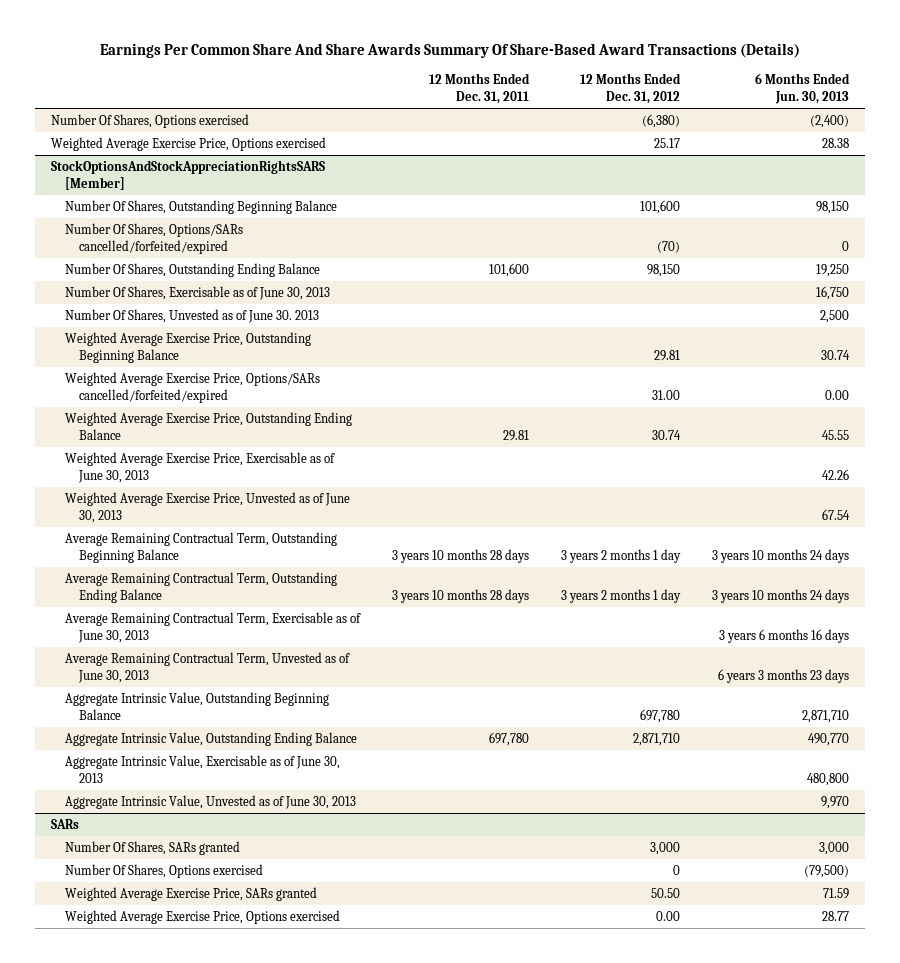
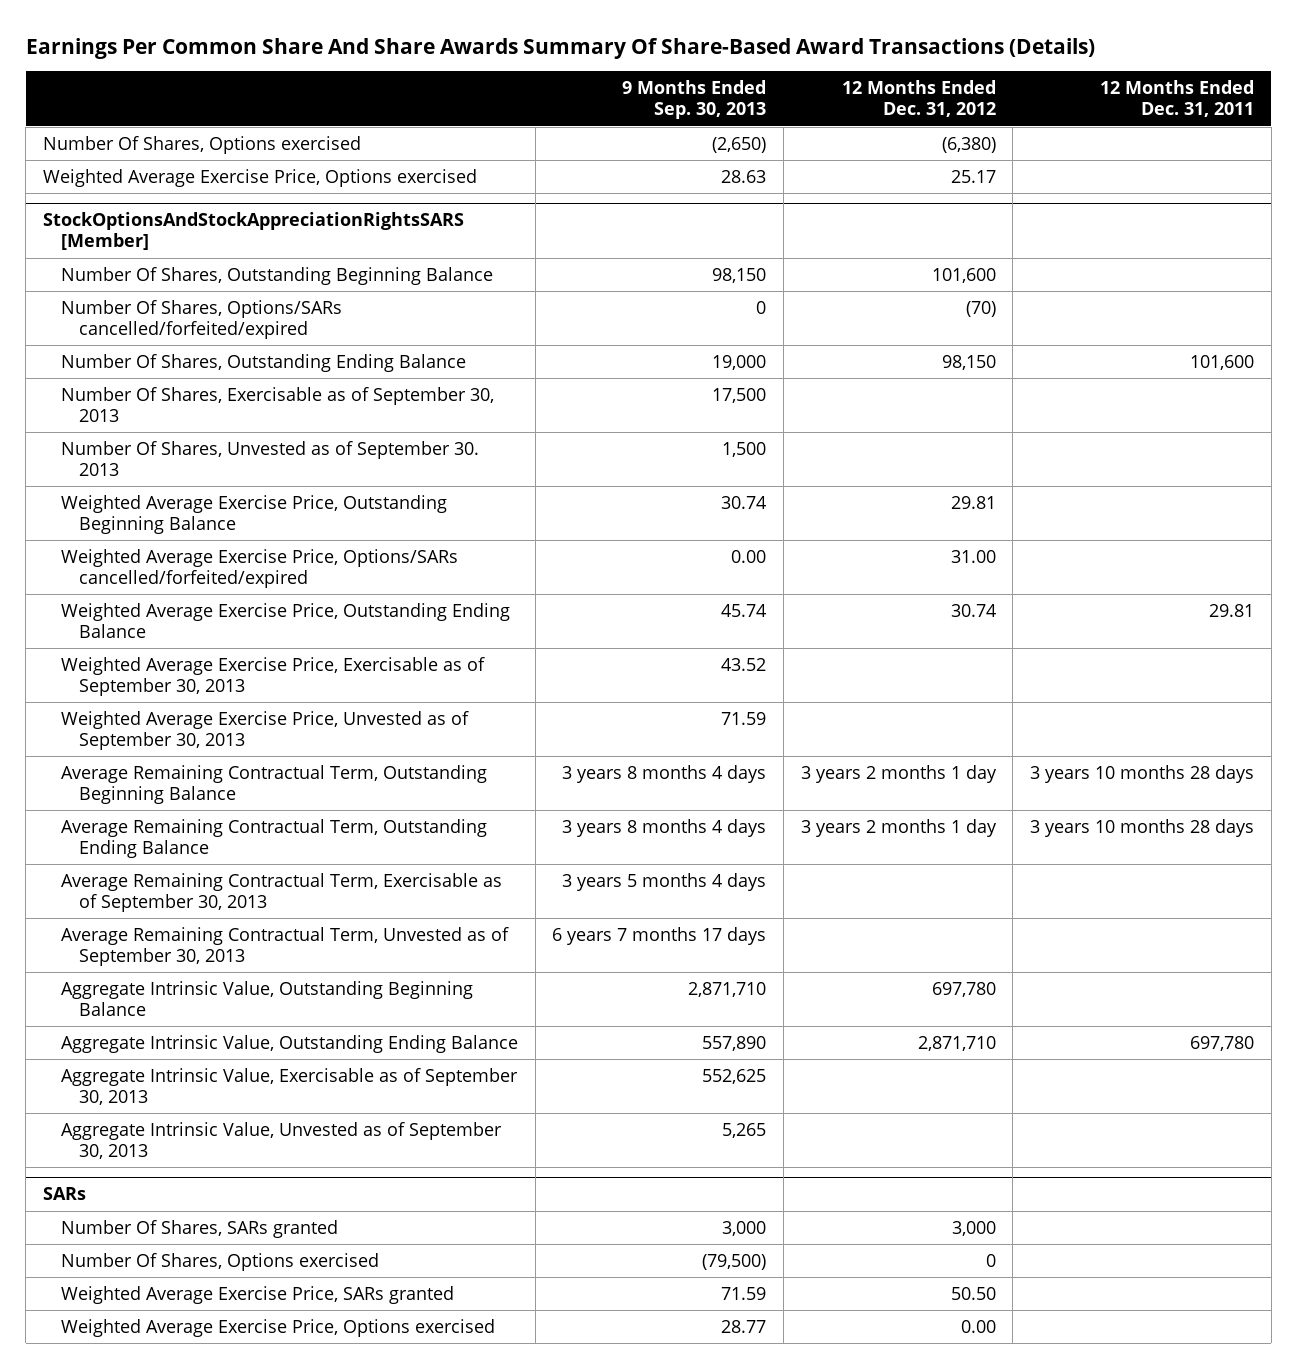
[755,73,851,105] 6 Months Ended Jun. 30, 2013 -> none
none -> [622,80,767,120] 9 Months Ended Sep. 30, 2013
[64,286,330,301] Number Of Shares, Exercisable as of June 30, 2013 -> [60,386,494,422] Number Of Shares, Exercisable as of September 30, 2013
[64,309,319,324] Number Of Shares, Unvested as of June 30. 2013 -> [60,440,479,476] Number Of Shares, Unvested as of September 30. 2013
[64,452,335,483] Weighted Average Exercise Price, Exercisable as of June 30, 2013 -> [60,656,485,696] Weighted Average Exercise Price, Exercisable as of September 30, 2013
[64,492,350,523] Weighted Average Exercise Price, Unvested as of June 30, 2013 -> [60,710,469,750] Weighted Average Exercise Price, Unvested as of September 30, 2013
[64,612,361,643] Average Remaining Contractual Term, Exercisable as of June 30, 2013 -> [60,872,502,912] Average Remaining Contractual Term, Exercisable as of September 30, 2013
[64,652,350,683] Average Remaining Contractual Term, Unvested as of June 30, 2013 -> [60,926,509,966] Average Remaining Contractual Term, Unvested as of September 30, 2013
[64,755,340,783] Aggregate Intrinsic Value, Exercisable as of June 30, 2013 -> [60,1067,518,1105] Aggregate Intrinsic Value, Exercisable as of September 30, 2013
[64,795,356,810] Aggregate Intrinsic Value, Unvested as of June 30, 2013 -> [60,1121,502,1159] Aggregate Intrinsic Value, Unvested as of September 30, 2013

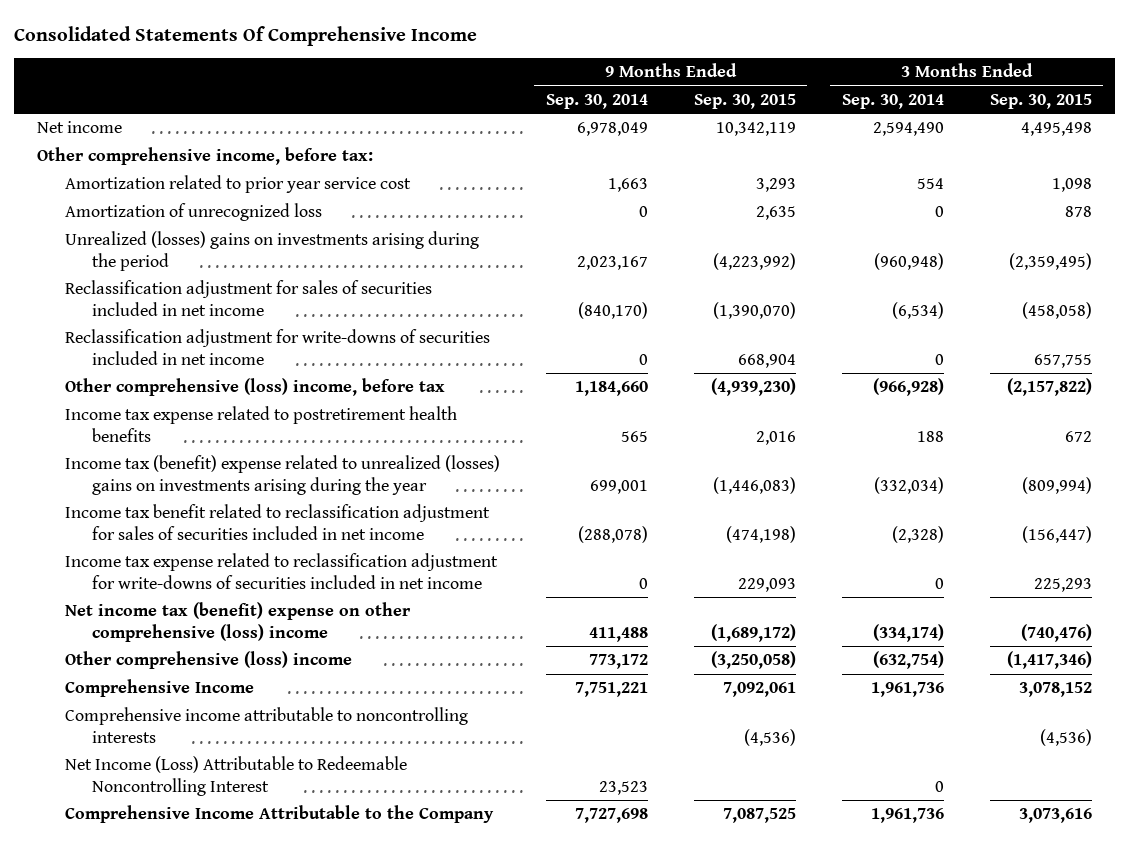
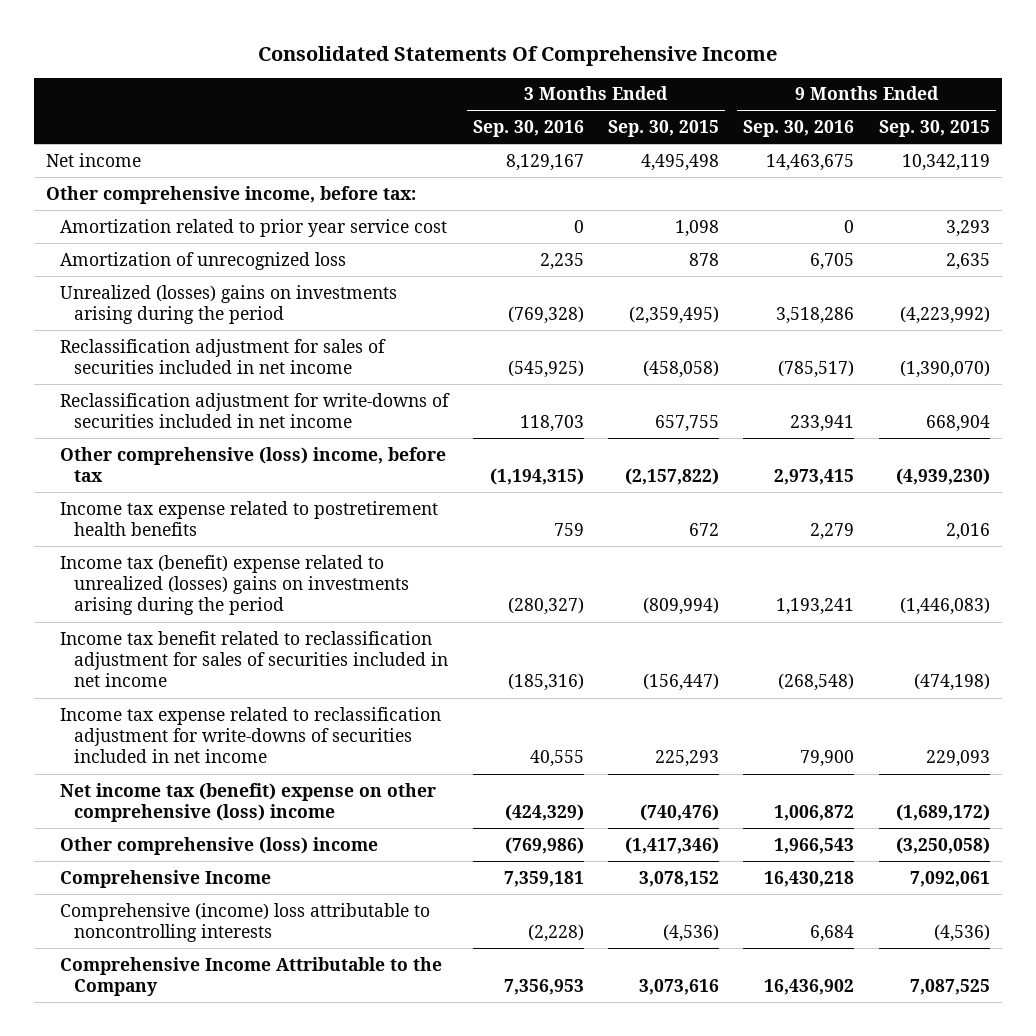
[545,93,648,109] Sep. 30, 2014 -> none
[841,93,944,109] Sep. 30, 2014 -> none
none -> [472,120,584,138] Sep. 30, 2016
none -> [743,120,855,138] Sep. 30, 2016
[64,455,500,495] Income tax (benefit) expense related to unrealized (losses) gains on investments arising during the year -> [60,554,410,616] Income tax (benefit) expense related to unrealized (losses) gains on investments arising during the period
[64,756,407,796] Net Income (Loss) Attributable to Redeemable Noncontrolling Interest -> none
[64,707,468,743] Comprehensive income attributable to noncontrolling interests -> [60,902,431,942] Comprehensive (income) loss attributable to noncontrolling interests

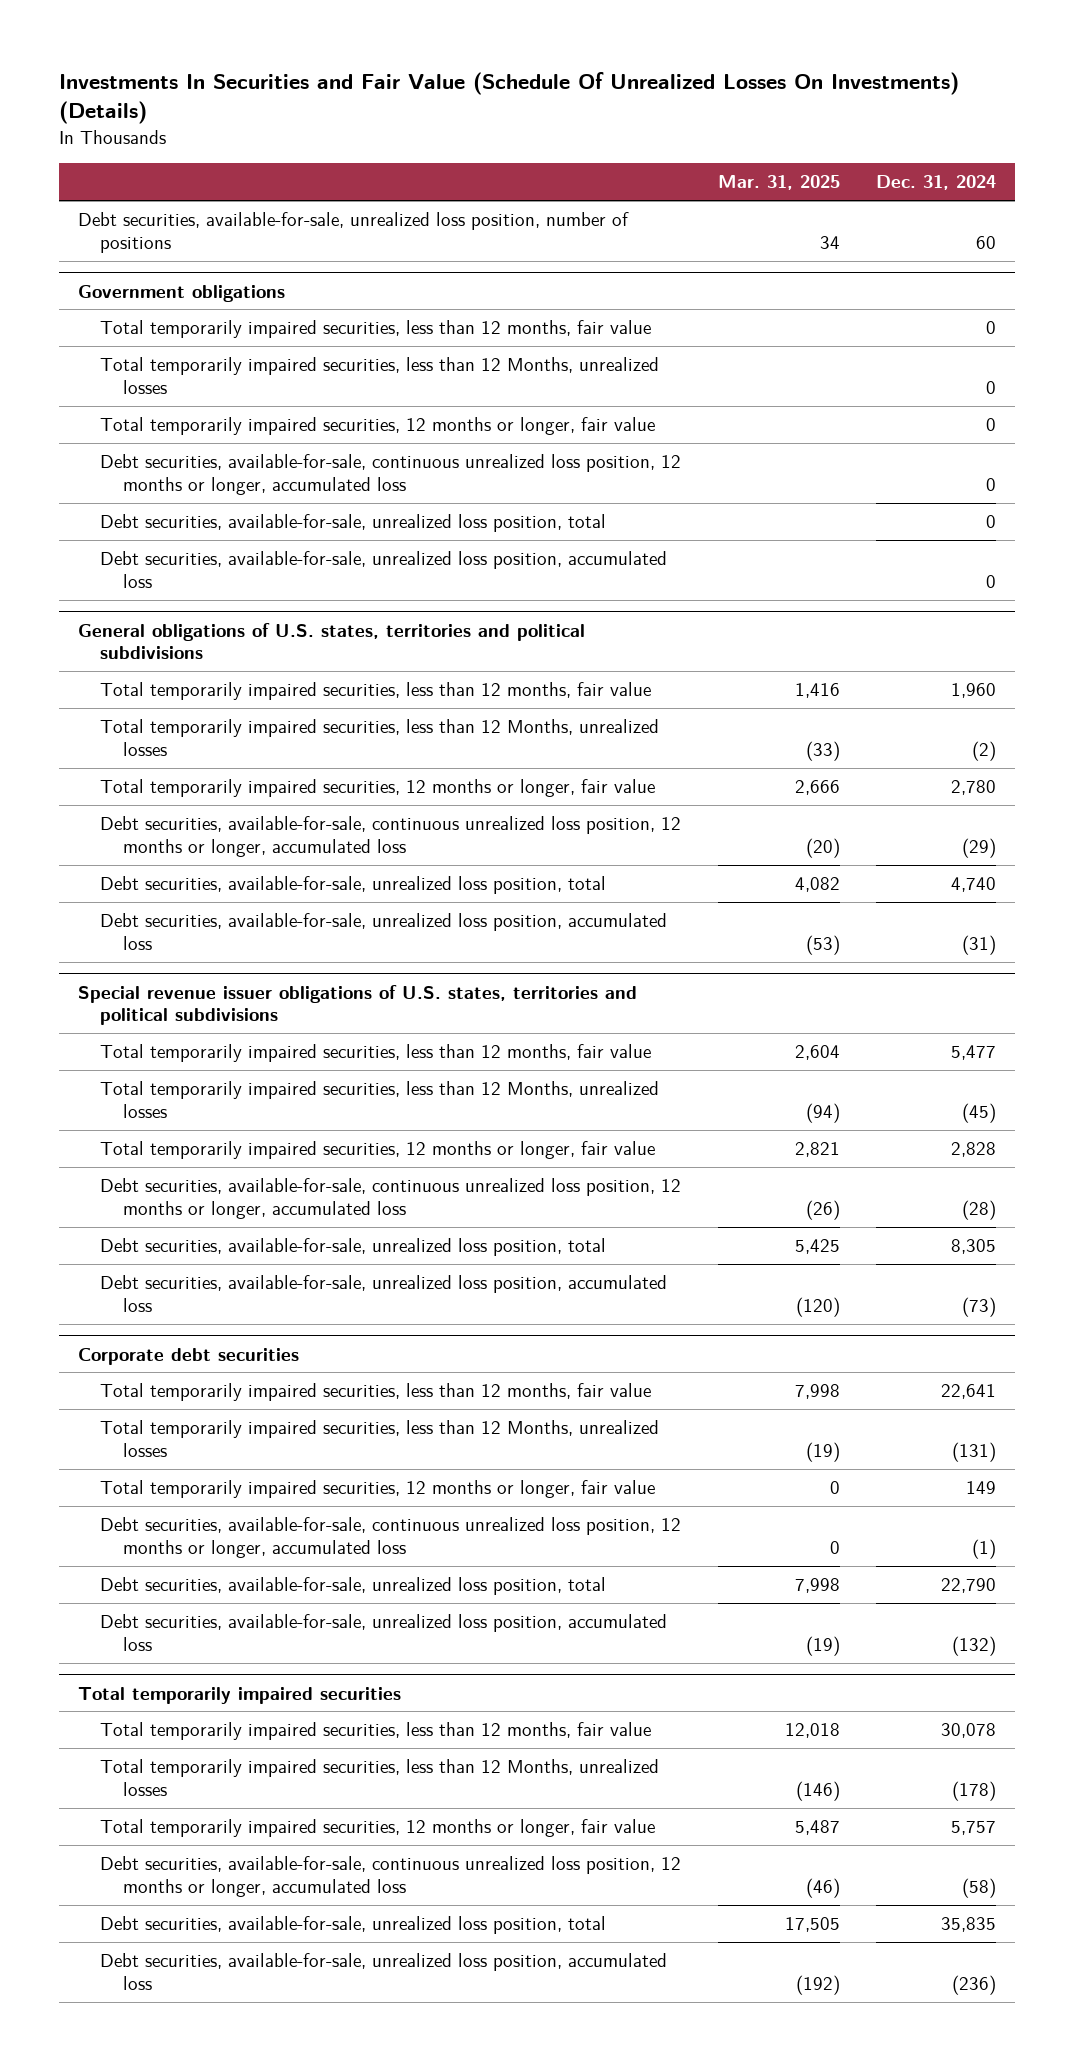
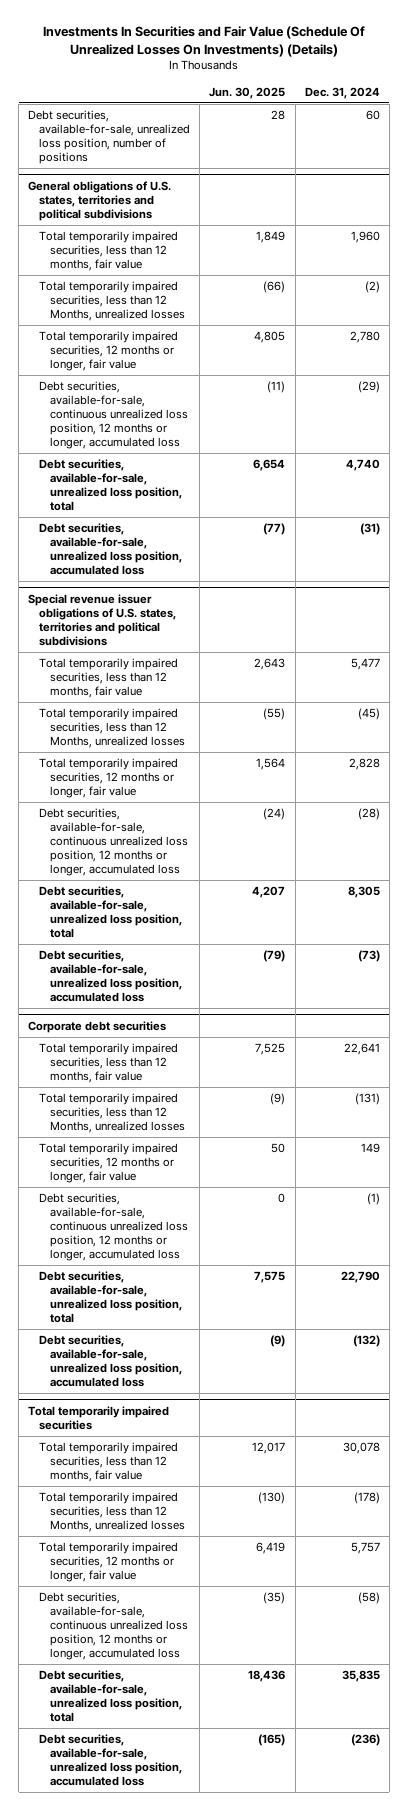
[717,175,840,191] Mar. 31, 2025 -> none
none -> [209,86,286,99] Jun. 30, 2025
[77,284,285,302] Government obligations -> none
[100,320,652,339] Total temporarily impaired securities, less than 12 months, fair value -> none
[100,357,660,394] Total temporarily impaired securities, less than 12 Months, unrealized losses -> none
[100,417,656,436] Total temporarily impaired securities, 12 months or longer, fair value -> none
[100,454,682,495] Debt securities, available-for-sale, continuous unrealized loss position, 12 months or longer, accumulated loss -> none
[100,514,607,533] Debt securities, available-for-sale, unrealized loss position, total -> none
[100,551,668,588] Debt securities, available-for-sale, unrealized loss position, accumulated loss -> none

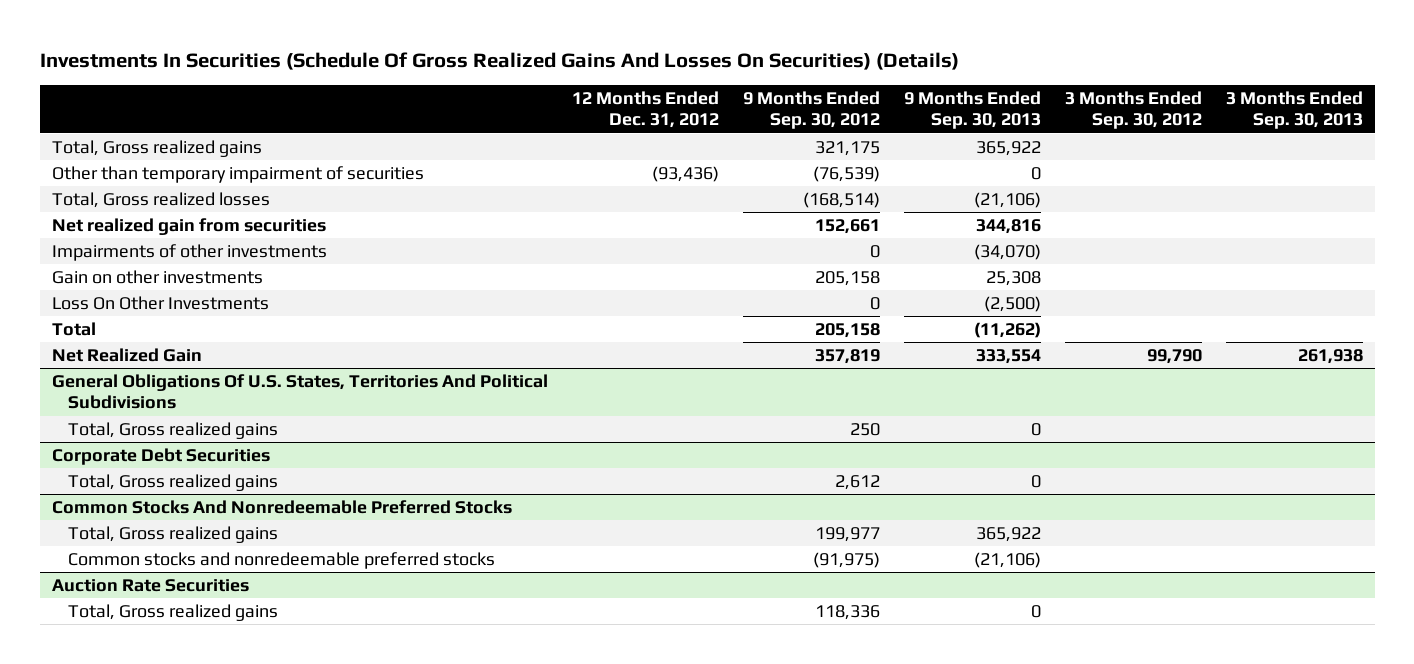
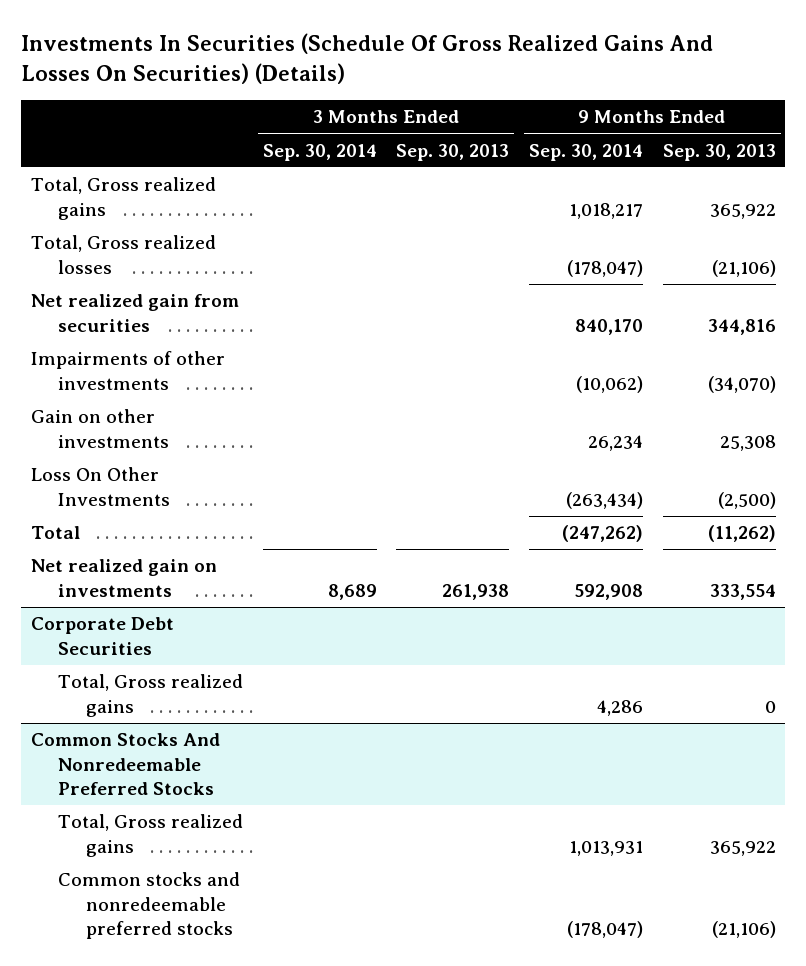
[571,91,719,129] 12 Months Ended Dec. 31, 2012 -> none
[742,91,880,130] 9 Months Ended Sep. 30, 2012 -> none
[1064,91,1202,130] 3 Months Ended Sep. 30, 2012 -> none
none -> [262,143,377,161] Sep. 30, 2014
none -> [529,143,644,161] Sep. 30, 2014
[51,166,424,184] Other than temporary impairment of securities -> none
[51,374,548,410] General Obligations Of U.S. States, Territories And Political Subdivisions -> none
[67,422,278,440] Total, Gross realized gains -> none
[51,348,202,363] Net Realized Gain -> [30,559,217,597] Net realized gain on investments
[51,579,249,593] Auction Rate Securities -> none
[67,604,278,622] Total, Gross realized gains -> none

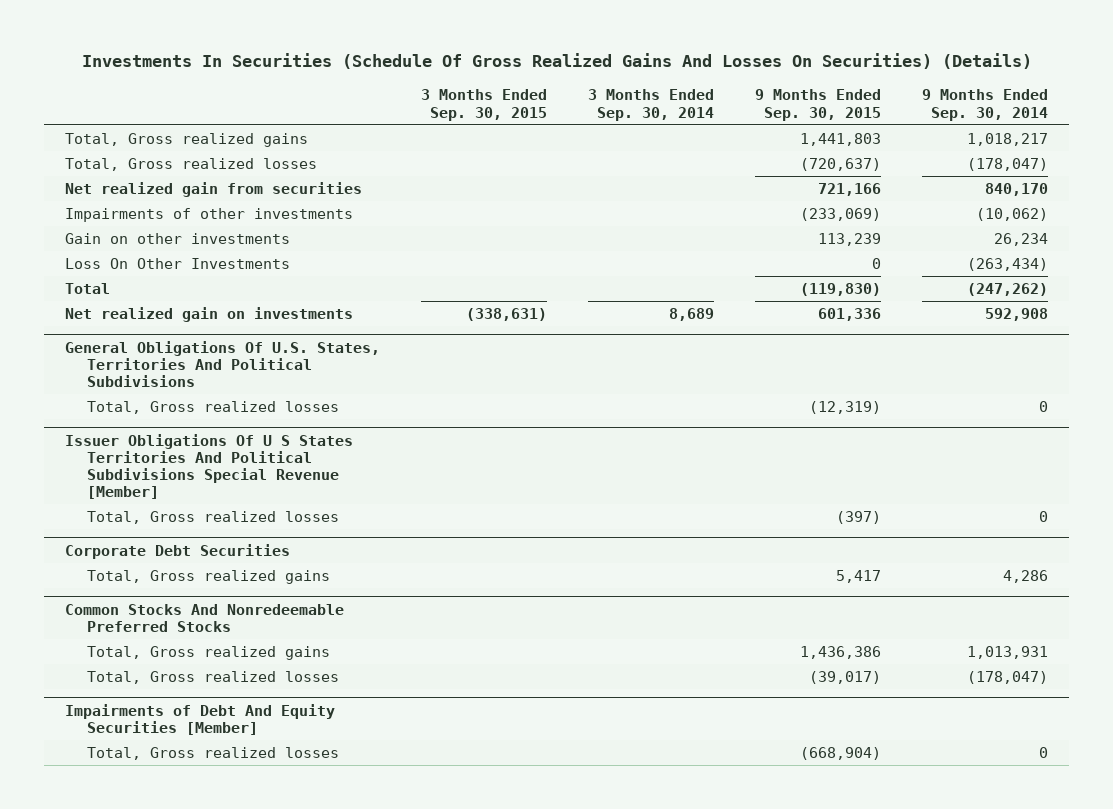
[396,143,510,161] Sep. 30, 2013 -> none
[662,143,776,161] Sep. 30, 2013 -> none
none -> [421,89,548,121] 3 Months Ended Sep. 30, 2015
none -> [755,89,882,121] 9 Months Ended Sep. 30, 2015
none -> [65,340,381,388] General Obligations Of U.S. States, Territories And Political Subdivisions
none -> [87,401,340,415] Total, Gross realized losses
none -> [65,433,354,500] Issuer Obligations Of U S States Territories And Political Subdivisions Special Revenue [Member]
none -> [87,511,340,525] Total, Gross realized losses
[58,872,241,940] Common stocks and nonredeemable preferred stocks -> [87,671,340,685] Total, Gross realized losses
none -> [65,703,336,735] Impairments of Debt And Equity Securities [Member]
none -> [87,747,340,761] Total, Gross realized losses

